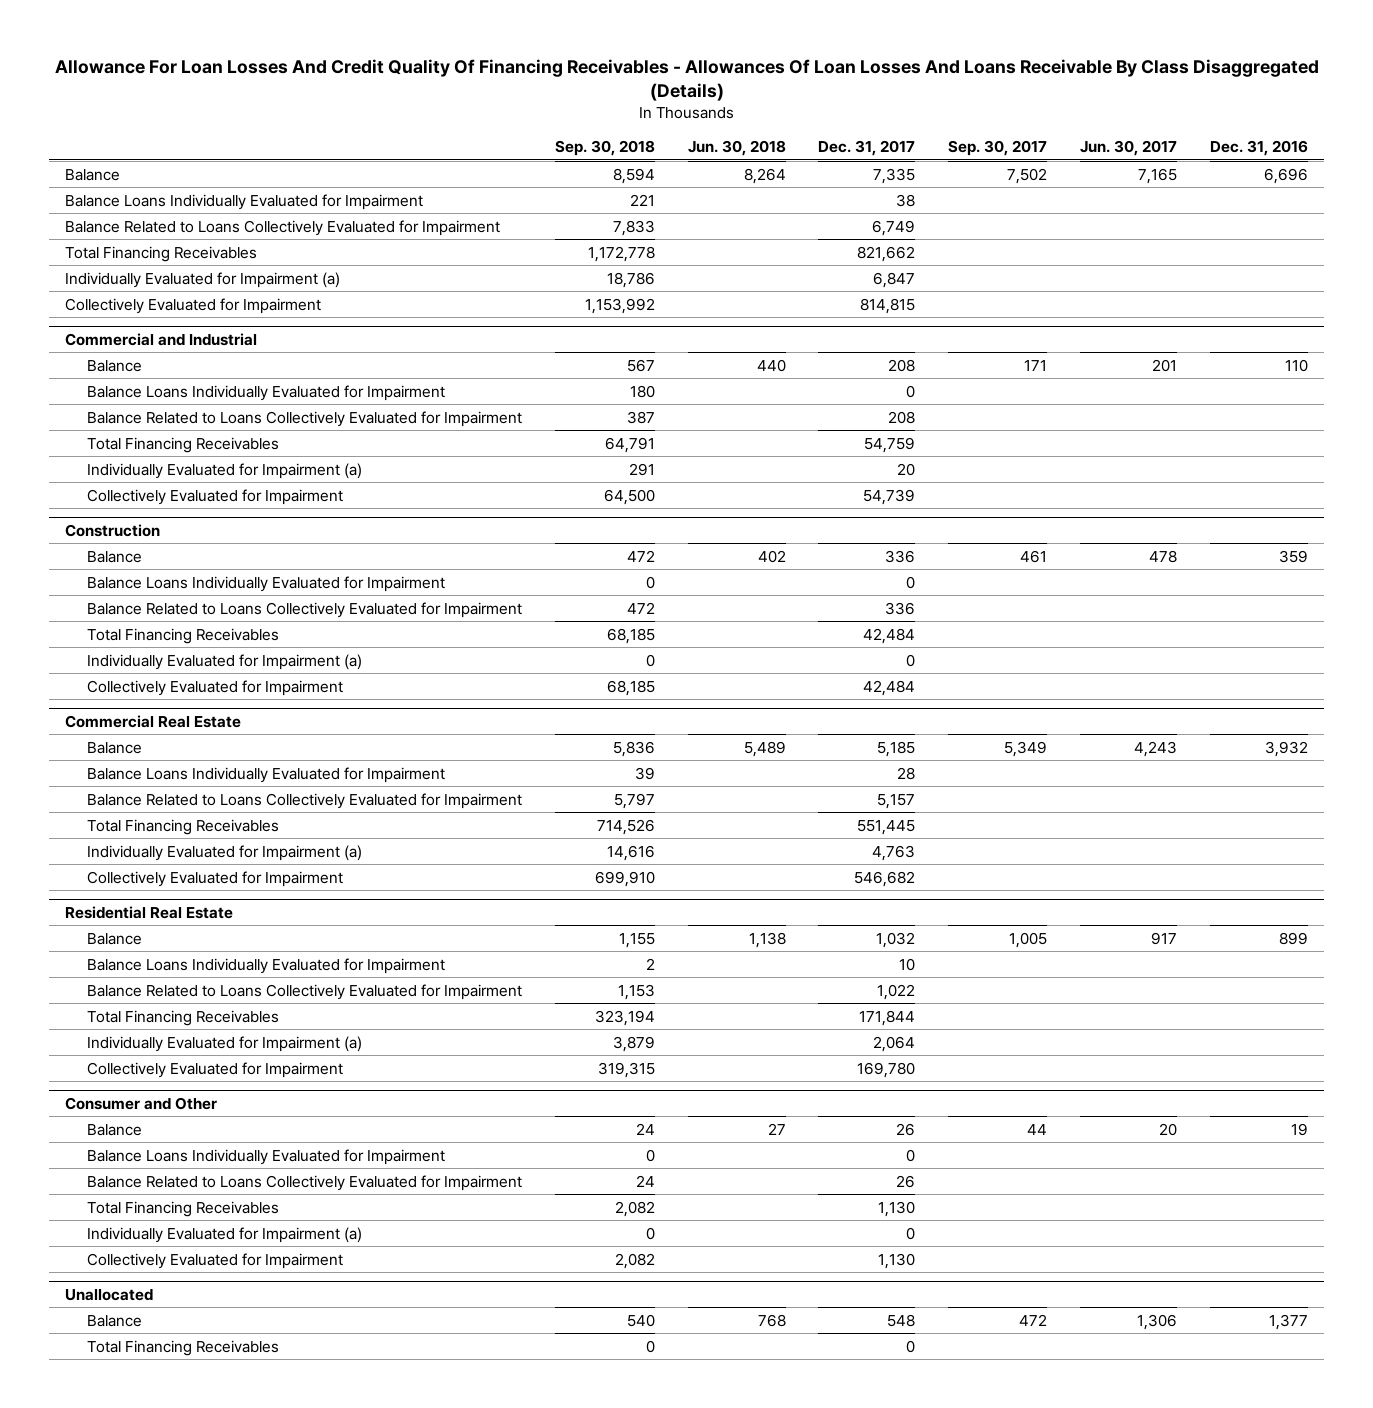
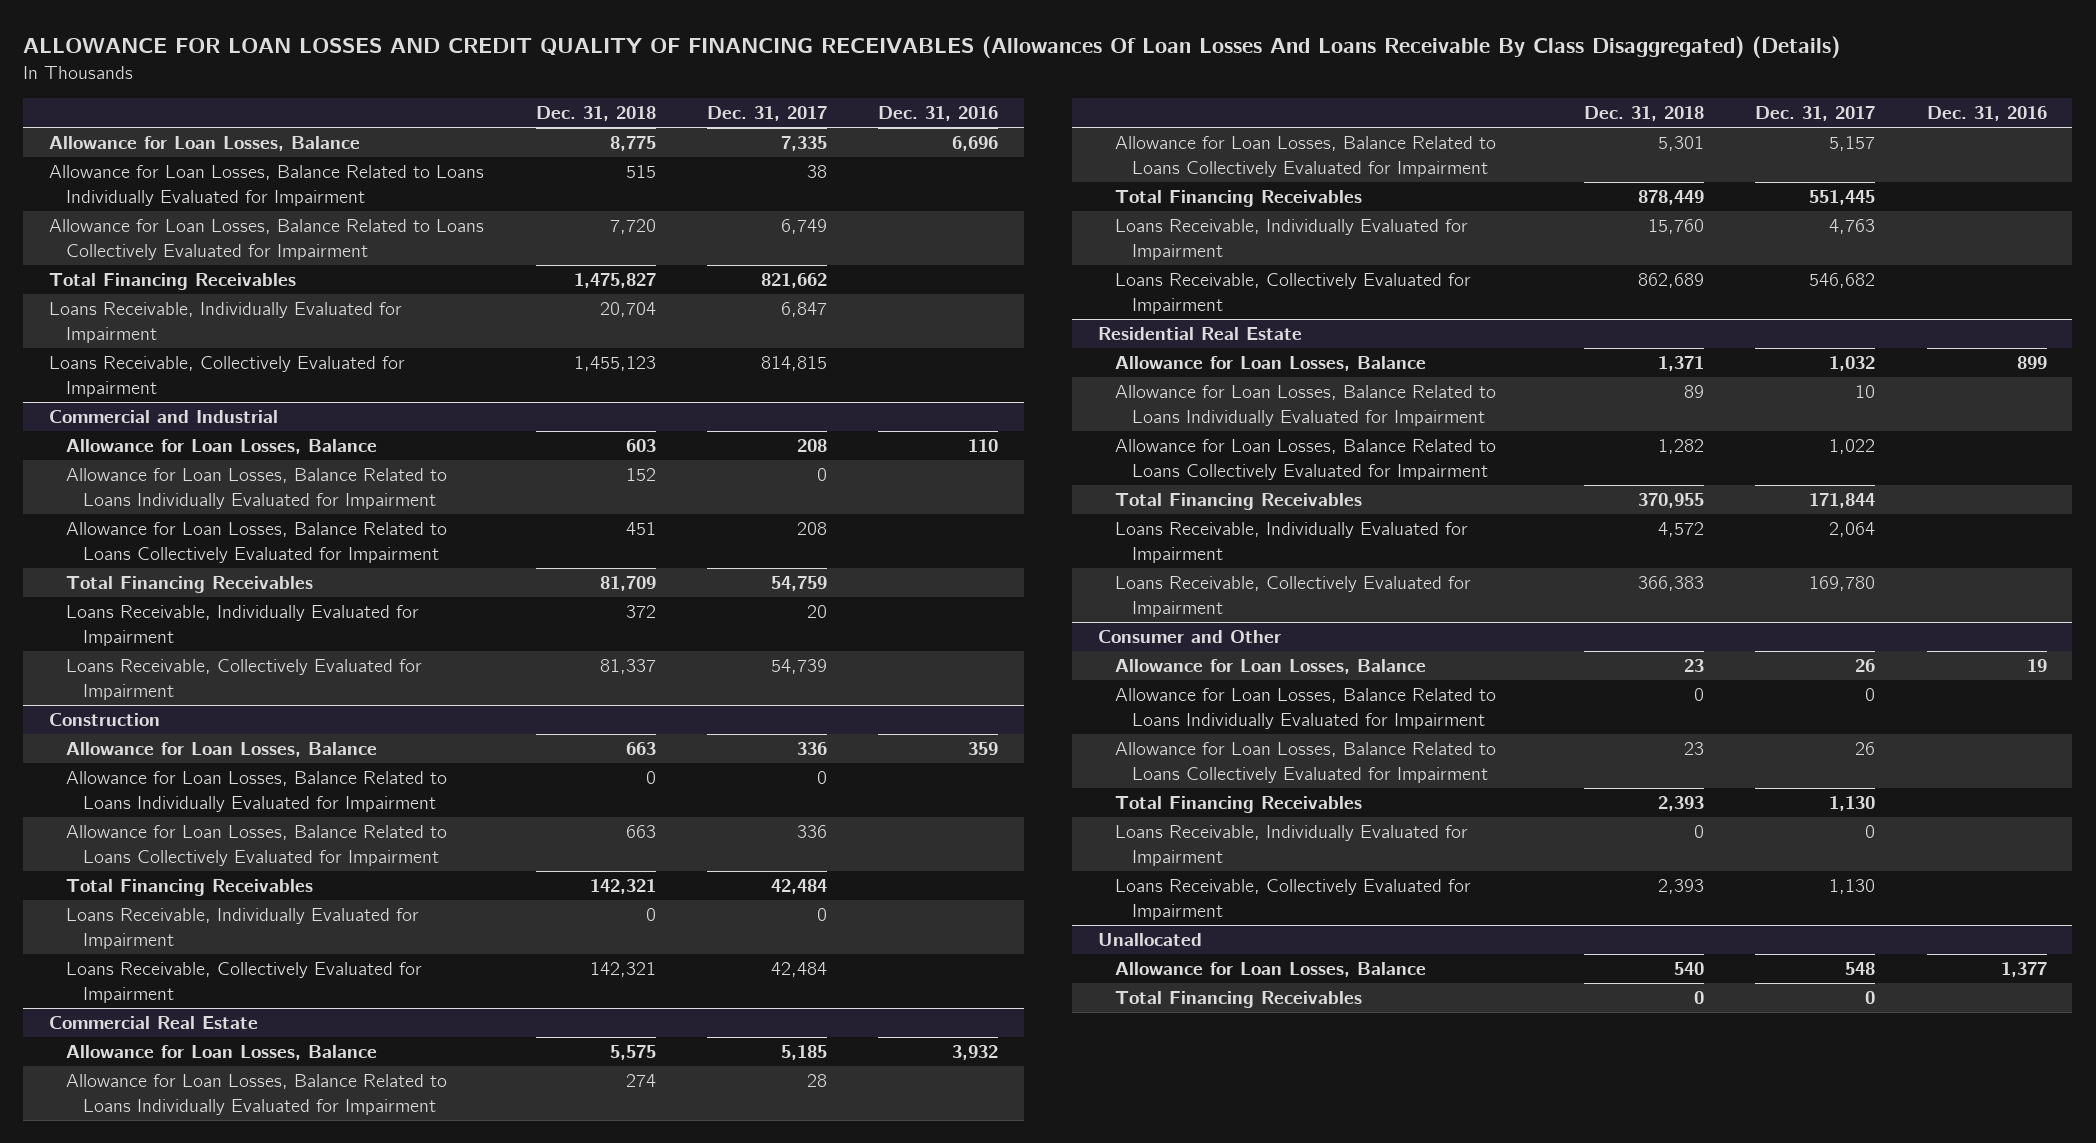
[54,59,1319,102] Allowance For Loan Losses And Credit Quality Of Financing Receivables - Allowances Of Loan Losses And Loans Receivable By Class Disaggregated (Details) -> [23,36,1841,59] ALLOWANCE FOR LOAN LOSSES AND CREDIT QUALITY OF FINANCING RECEIVABLES (Allowances Of Loan Losses And Loans Receivable By Class Disaggregated) (Details)
[554,140,655,157] Sep. 30, 2018 -> none
[687,140,786,157] Jun. 30, 2018 -> none
[948,140,1048,157] Sep. 30, 2017 -> none
[1079,140,1177,157] Jun. 30, 2017 -> none
none -> [535,106,656,122] Dec. 31, 2018
[65,168,121,181] Balance -> [49,136,361,152] Allowance for Loan Losses, Balance
[65,193,424,210] Balance Loans Individually Evaluated for Impairment -> [49,165,485,206] Allowance for Loan Losses, Balance Related to Loans Individually Evaluated for Impairment
[65,219,501,236] Balance Related to Loans Collectively Evaluated for Impairment -> [49,219,485,260] Allowance for Loan Losses, Balance Related to Loans Collectively Evaluated for Impairment
[65,271,341,288] Individually Evaluated for Impairment (a) -> [49,302,403,343] Loans Receivable, Individually Evaluated for Impairment
[65,297,322,314] Collectively Evaluated for Impairment -> [49,356,406,397] Loans Receivable, Collectively Evaluated for Impairment
[87,359,143,372] Balance -> [66,439,378,455] Allowance for Loan Losses, Balance
[87,384,446,401] Balance Loans Individually Evaluated for Impairment -> [66,468,448,509] Allowance for Loan Losses, Balance Related to Loans Individually Evaluated for Impairment
[87,410,523,427] Balance Related to Loans Collectively Evaluated for Impairment -> [66,522,448,563] Allowance for Loan Losses, Balance Related to Loans Collectively Evaluated for Impairment
[87,462,363,479] Individually Evaluated for Impairment (a) -> [66,605,420,646] Loans Receivable, Individually Evaluated for Impairment
[87,488,344,505] Collectively Evaluated for Impairment -> [66,659,423,700] Loans Receivable, Collectively Evaluated for Impairment
[87,550,143,563] Balance -> [66,742,378,758] Allowance for Loan Losses, Balance
[87,575,446,592] Balance Loans Individually Evaluated for Impairment -> [66,771,448,812] Allowance for Loan Losses, Balance Related to Loans Individually Evaluated for Impairment
[87,601,523,618] Balance Related to Loans Collectively Evaluated for Impairment -> [66,825,448,866] Allowance for Loan Losses, Balance Related to Loans Collectively Evaluated for Impairment
[87,653,363,670] Individually Evaluated for Impairment (a) -> [66,908,420,949] Loans Receivable, Individually Evaluated for Impairment
[87,679,344,696] Collectively Evaluated for Impairment -> [66,962,423,1003] Loans Receivable, Collectively Evaluated for Impairment
[87,741,143,754] Balance -> [66,1045,378,1061] Allowance for Loan Losses, Balance
[87,766,446,783] Balance Loans Individually Evaluated for Impairment -> [66,1074,448,1115] Allowance for Loan Losses, Balance Related to Loans Individually Evaluated for Impairment
[87,792,523,809] Balance Related to Loans Collectively Evaluated for Impairment -> [1114,136,1496,177] Allowance for Loan Losses, Balance Related to Loans Collectively Evaluated for Impairment
[87,844,363,861] Individually Evaluated for Impairment (a) -> [1114,219,1468,260] Loans Receivable, Individually Evaluated for Impairment
[87,870,344,887] Collectively Evaluated for Impairment -> [1114,273,1471,314] Loans Receivable, Collectively Evaluated for Impairment
[87,932,143,945] Balance -> [1114,356,1426,372] Allowance for Loan Losses, Balance
[87,957,446,974] Balance Loans Individually Evaluated for Impairment -> [1114,385,1496,426] Allowance for Loan Losses, Balance Related to Loans Individually Evaluated for Impairment
[87,983,523,1000] Balance Related to Loans Collectively Evaluated for Impairment -> [1114,439,1496,480] Allowance for Loan Losses, Balance Related to Loans Collectively Evaluated for Impairment
[87,1035,363,1052] Individually Evaluated for Impairment (a) -> [1114,522,1468,563] Loans Receivable, Individually Evaluated for Impairment
[87,1061,344,1078] Collectively Evaluated for Impairment -> [1114,576,1471,617] Loans Receivable, Collectively Evaluated for Impairment
[87,1123,143,1136] Balance -> [1114,659,1426,675] Allowance for Loan Losses, Balance
[87,1148,446,1165] Balance Loans Individually Evaluated for Impairment -> [1114,688,1496,729] Allowance for Loan Losses, Balance Related to Loans Individually Evaluated for Impairment
[87,1174,523,1191] Balance Related to Loans Collectively Evaluated for Impairment -> [1114,742,1496,783] Allowance for Loan Losses, Balance Related to Loans Collectively Evaluated for Impairment
[87,1226,363,1243] Individually Evaluated for Impairment (a) -> [1114,825,1468,866] Loans Receivable, Individually Evaluated for Impairment
[87,1252,344,1269] Collectively Evaluated for Impairment -> [1114,879,1471,920] Loans Receivable, Collectively Evaluated for Impairment
[87,1314,143,1327] Balance -> [1114,962,1426,978] Allowance for Loan Losses, Balance

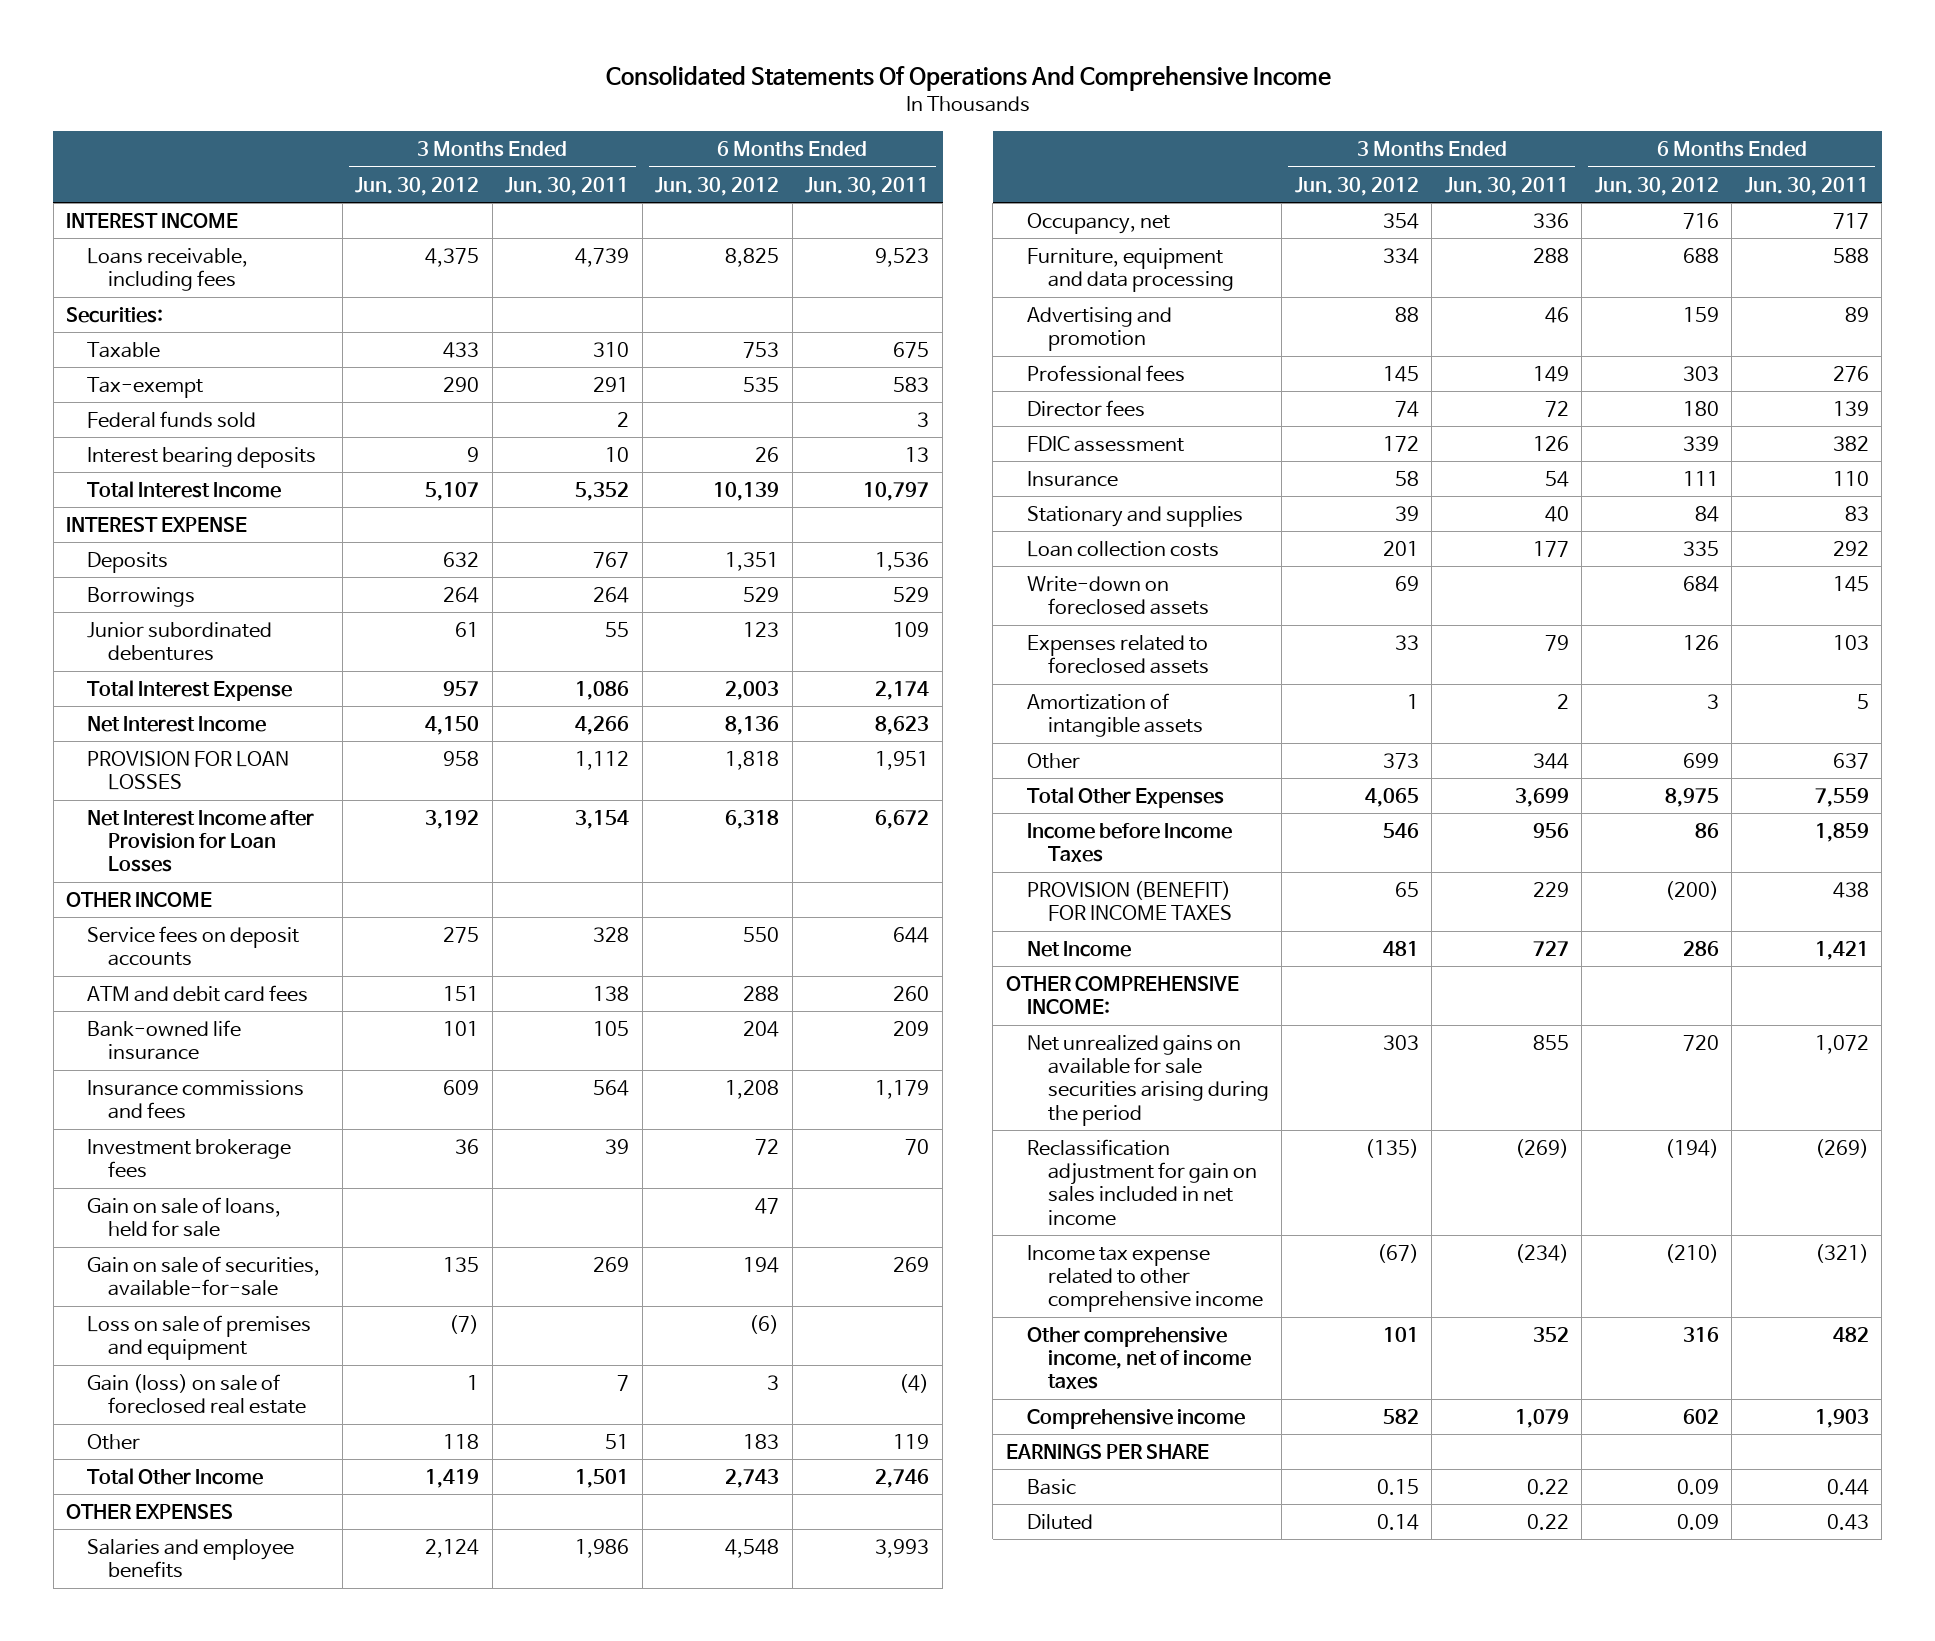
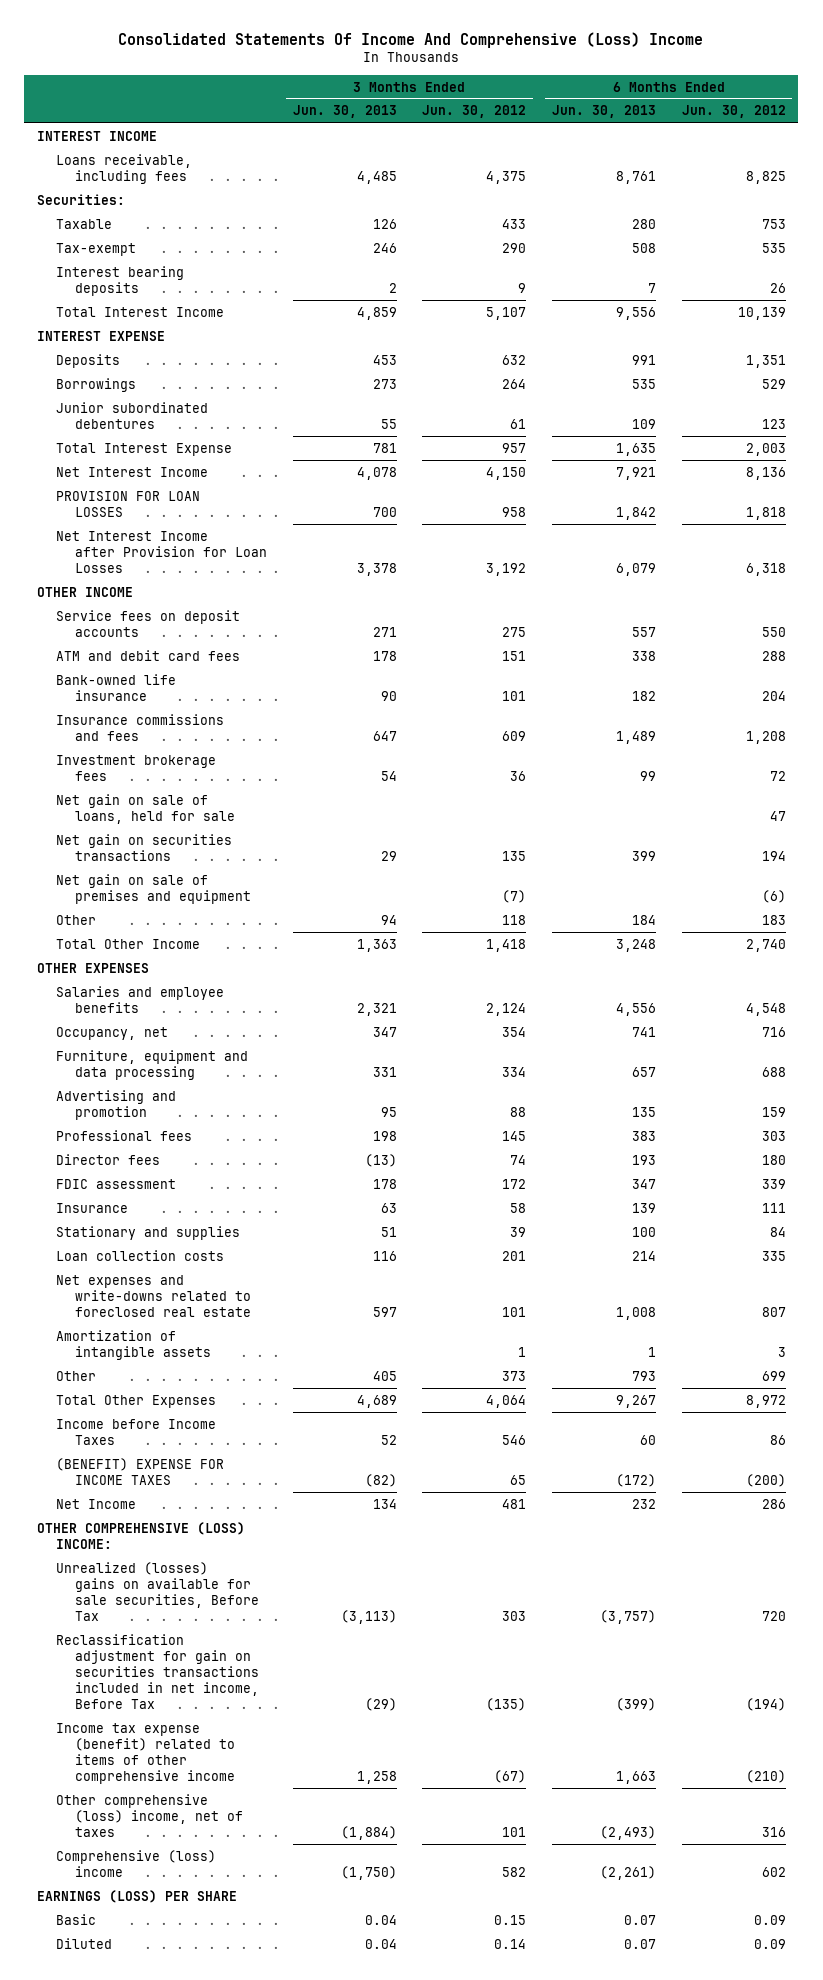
[605,65,1331,92] Consolidated Statements Of Operations And Comprehensive Income -> [118,31,704,48] Consolidated Statements Of Income And Comprehensive (Loss) Income
[505,176,630,196] Jun. 30, 2011 -> none
[805,176,930,196] Jun. 30, 2011 -> none
none -> [292,105,397,119] Jun. 30, 2013
none -> [551,105,656,119] Jun. 30, 2013
[87,410,257,428] Federal funds sold -> none
[87,1373,307,1415] Gain (loss) on sale of foreclosed real estate -> none
[87,1196,282,1238] Gain on sale of loans, held for sale -> [56,793,235,824] Net gain on sale of loans, held for sale
[87,1255,321,1297] Gain on sale of securities, available-for-sale -> [56,833,233,861] Net gain on securities transactions
[87,1314,312,1361] Loss on sale of premises and equipment -> [56,873,251,904] Net gain on sale of premises and equipment
[425,1468,480,1488] 1,419 -> [486,938,527,952] 1,418
[725,1468,780,1488] 2,743 -> [745,938,786,952] 2,740
[1026,575,1209,616] Write-down on foreclosed assets -> none
[1026,634,1209,675] Expenses related to foreclosed assets -> [56,1274,251,1317] Net expenses and write-downs related to foreclosed real estate
[1394,634,1419,650] 33 -> [502,1306,527,1317] 101
[1682,634,1719,650] 126 -> [761,1306,786,1317] 807
[1364,787,1419,807] 4,065 -> [486,1394,527,1408] 4,064
[1664,787,1719,807] 8,975 -> [745,1394,786,1408] 8,972
[1026,880,1232,922] PROVISION (BENEFIT) FOR INCOME TAXES -> [56,1457,225,1485] (BENEFIT) EXPENSE FOR INCOME TAXES
[1005,975,1239,1015] OTHER COMPREHENSIVE INCOME: -> [37,1521,246,1549] OTHER COMPREHENSIVE (LOSS) INCOME:
[1026,1034,1269,1126] Net unrealized gains on available for sale securities arising during the period -> [56,1561,259,1621] Unrealized (losses) gains on available for sale securities, Before Tax
[1026,1138,1257,1226] Reclassification adjustment for gain on sales included in net income -> [56,1633,259,1709] Reclassification adjustment for gain on securities transactions included in net income, Before Tax
[1026,1244,1263,1313] Income tax expense related to other comprehensive income -> [56,1722,235,1784] Income tax expense (benefit) related to items of other comprehensive income
[1026,1326,1251,1390] Other comprehensive income, net of income taxes -> [56,1793,243,1837] Other comprehensive (loss) income, net of taxes
[1026,1408,1245,1429] Comprehensive income -> [56,1849,217,1877] Comprehensive (loss) income
[1005,1443,1209,1460] EARNINGS PER SHARE -> [37,1889,238,1903] EARNINGS (LOSS) PER SHARE

